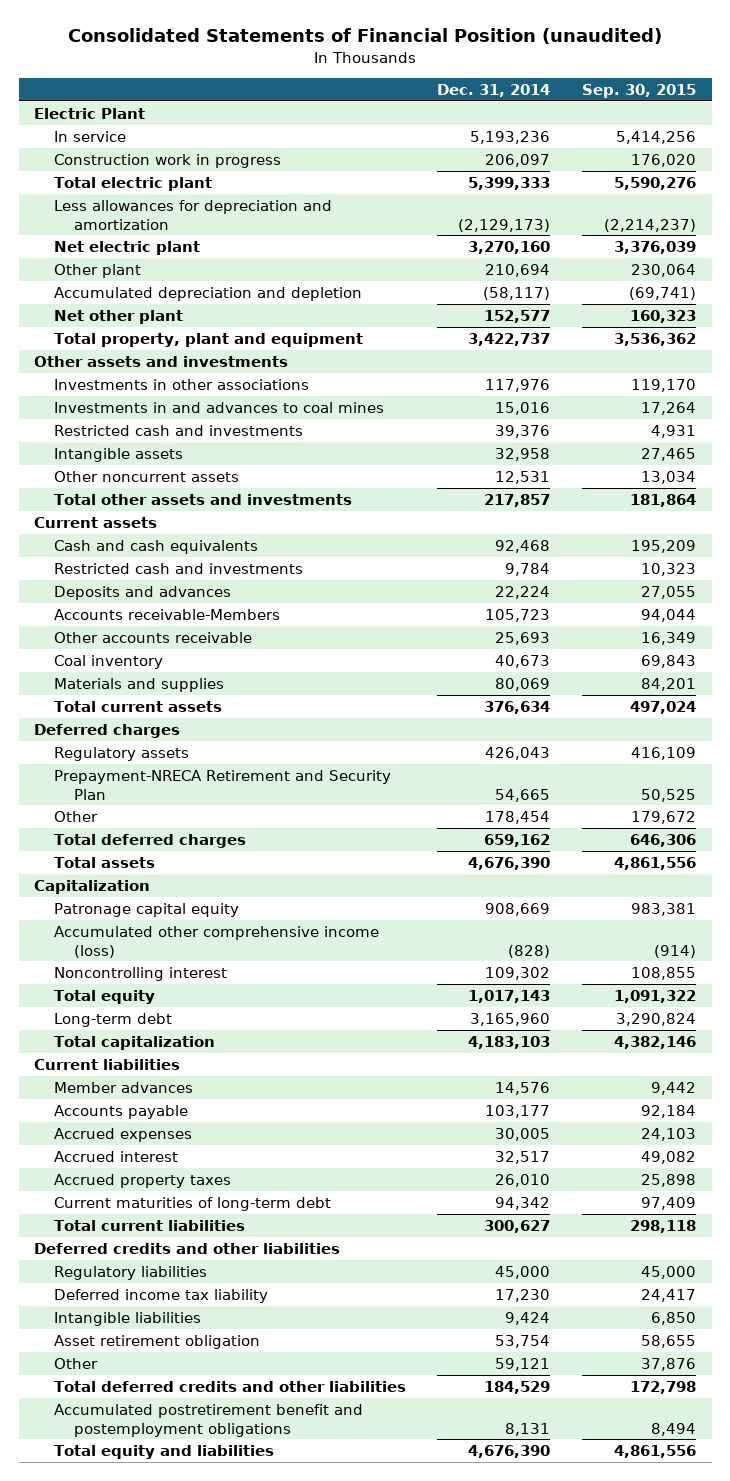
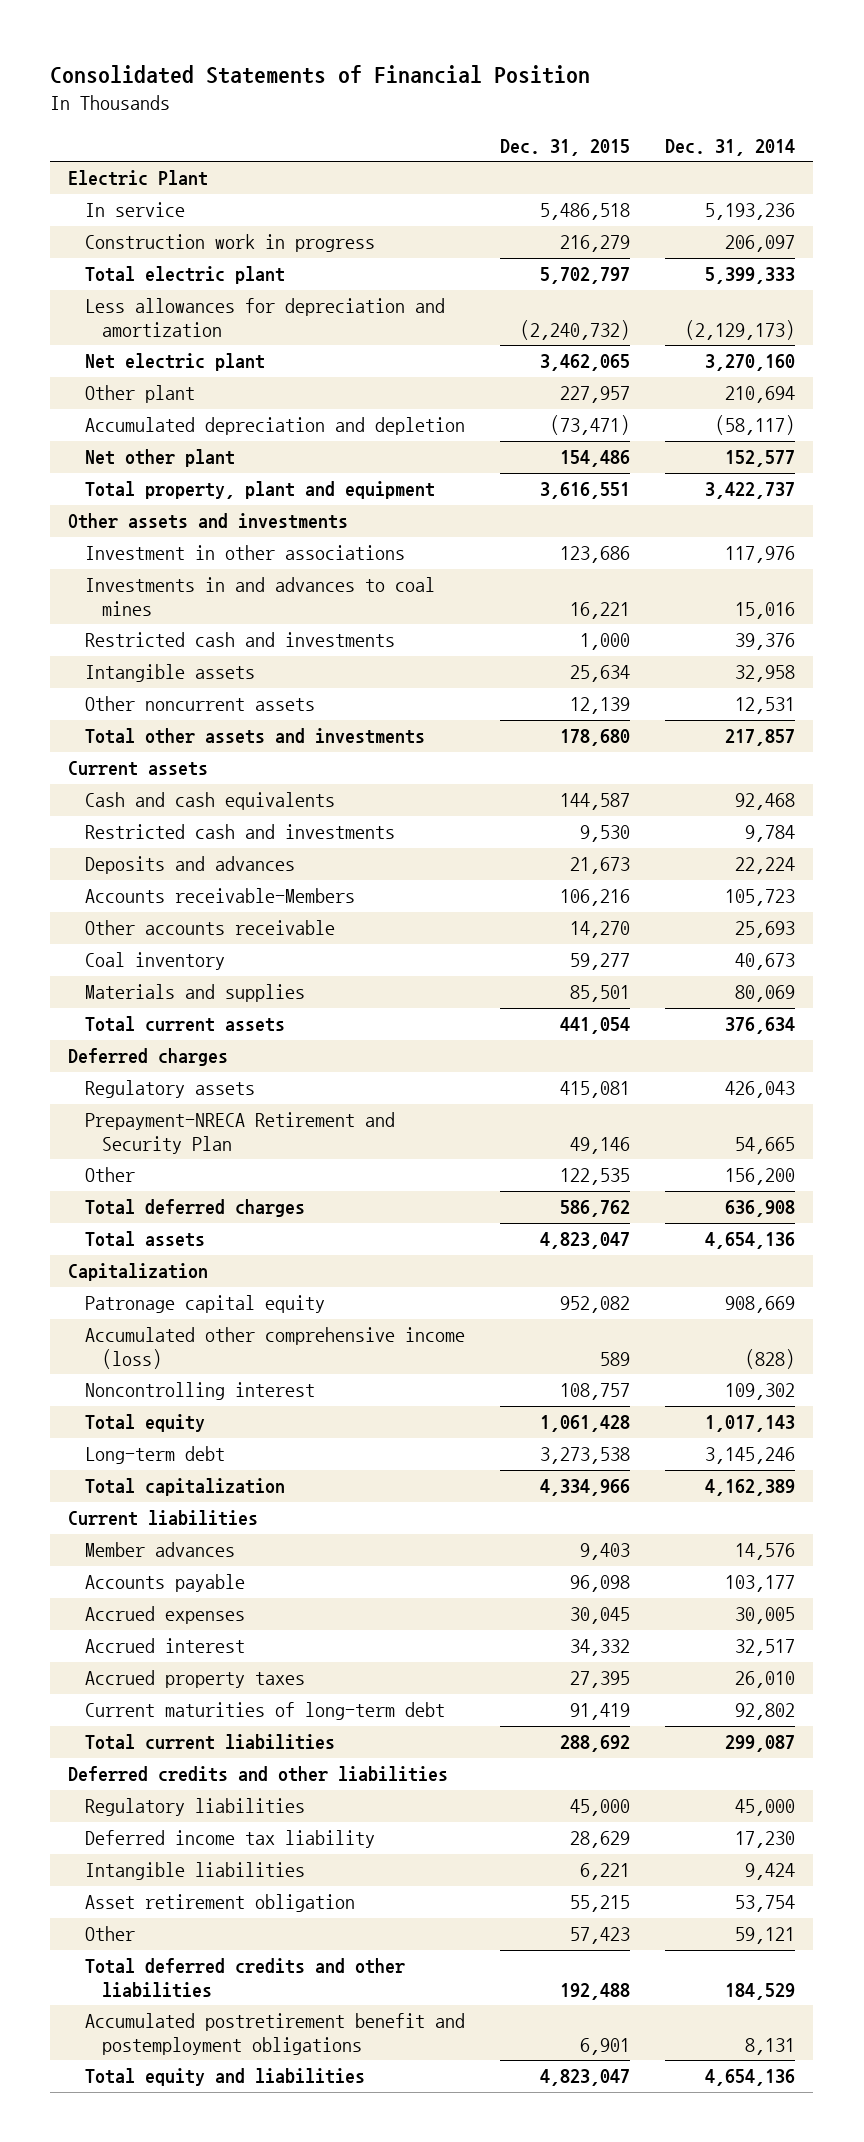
[68,28,663,45] Consolidated Statements of Financial Position (unaudited) -> [50,64,591,84] Consolidated Statements of Financial Position
[581,83,696,98] Sep. 30, 2015 -> none
none -> [500,138,631,156] Dec. 31, 2015
[53,379,309,391] Investments in other associations -> [84,545,405,561] Investment in other associations
[485,811,551,825] 178,454 -> [725,1168,796,1186] 156,200
[484,834,551,848] 659,162 -> [725,1200,796,1218] 636,908
[468,857,551,871] 4,676,390 -> [705,1232,796,1250] 4,654,136
[470,1013,551,1027] 3,165,960 -> [705,1447,796,1465] 3,145,246
[468,1036,551,1050] 4,183,103 -> [705,1479,796,1497] 4,162,389
[495,1197,551,1211] 94,342 -> [735,1703,796,1721] 92,802
[484,1220,551,1234] 300,627 -> [725,1735,796,1753] 299,087
[468,1445,551,1459] 4,676,390 -> [705,2069,796,2087] 4,654,136

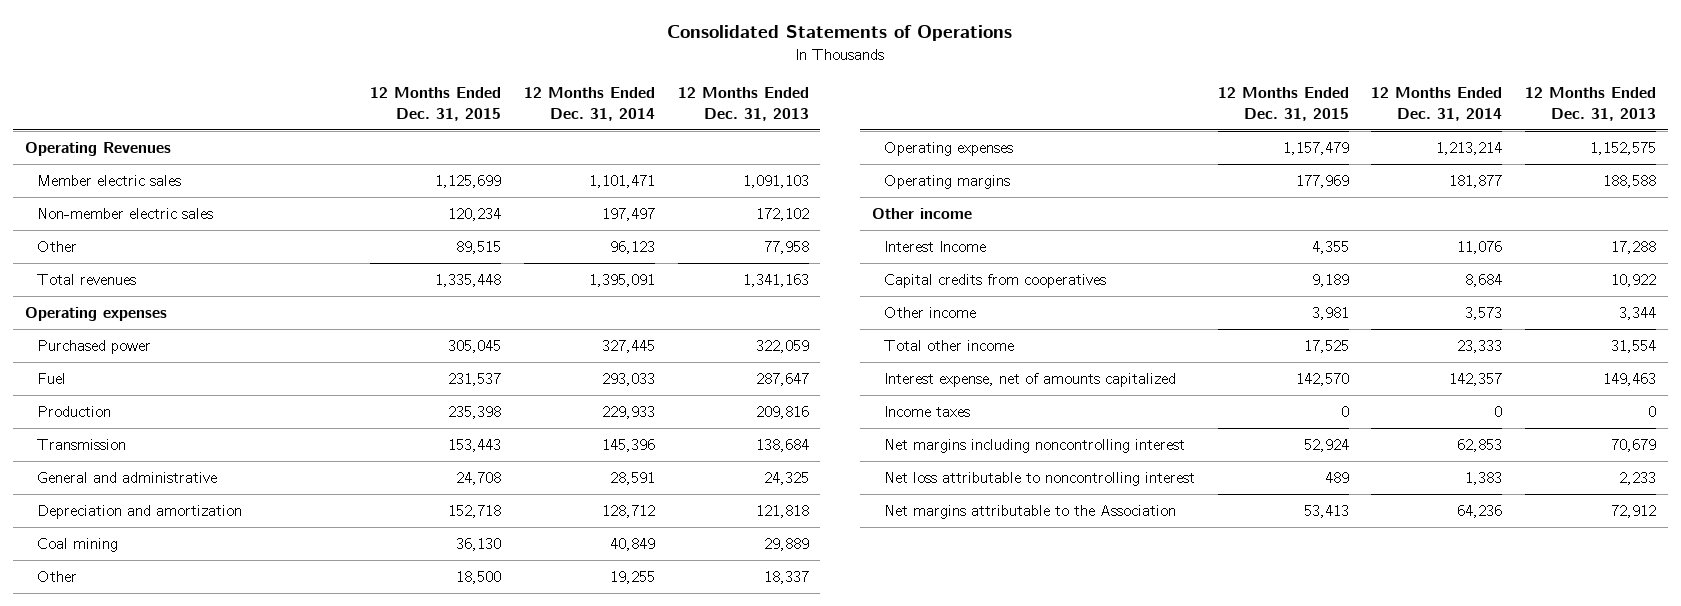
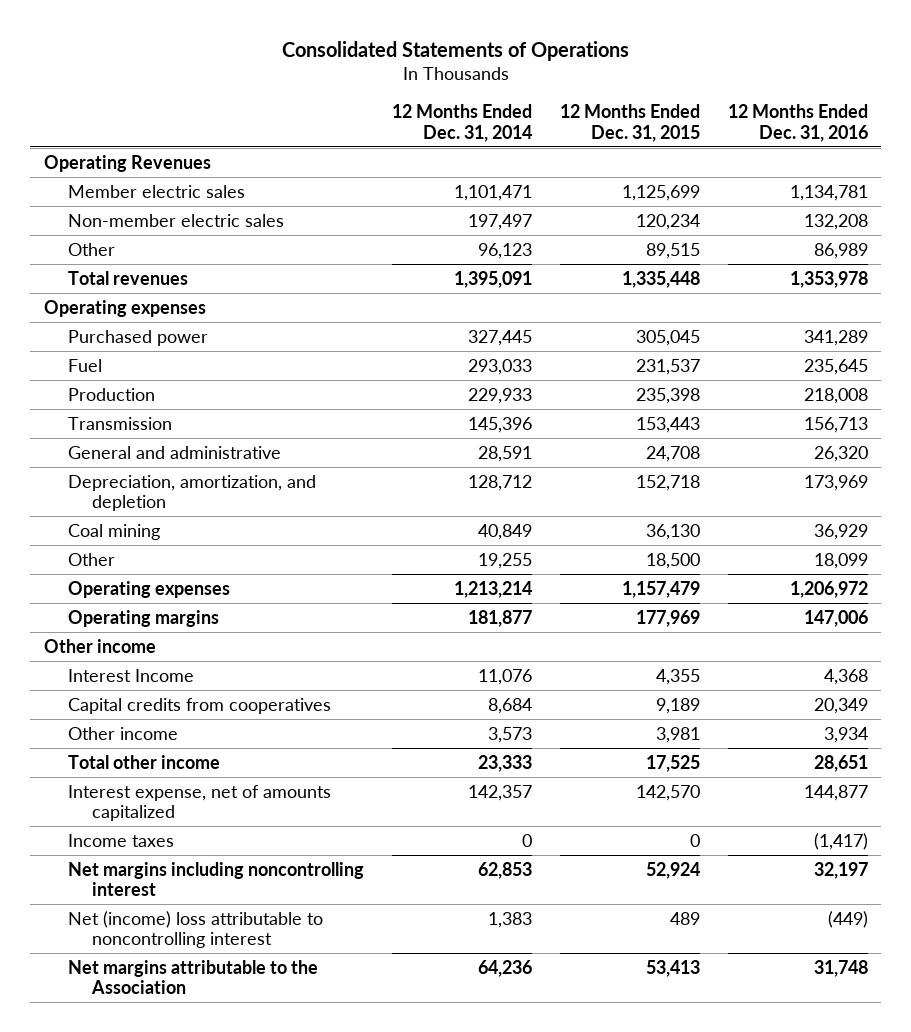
[677,86,809,121] 12 Months Ended Dec. 31, 2013 -> none
none -> [727,104,868,142] 12 Months Ended Dec. 31, 2016
[36,505,242,520] Depreciation and amortization -> [67,474,316,511] Depreciation, amortization, and depletion
[883,472,1195,487] Net loss attributable to noncontrolling interest -> [67,910,323,948] Net (income) loss attributable to noncontrolling interest

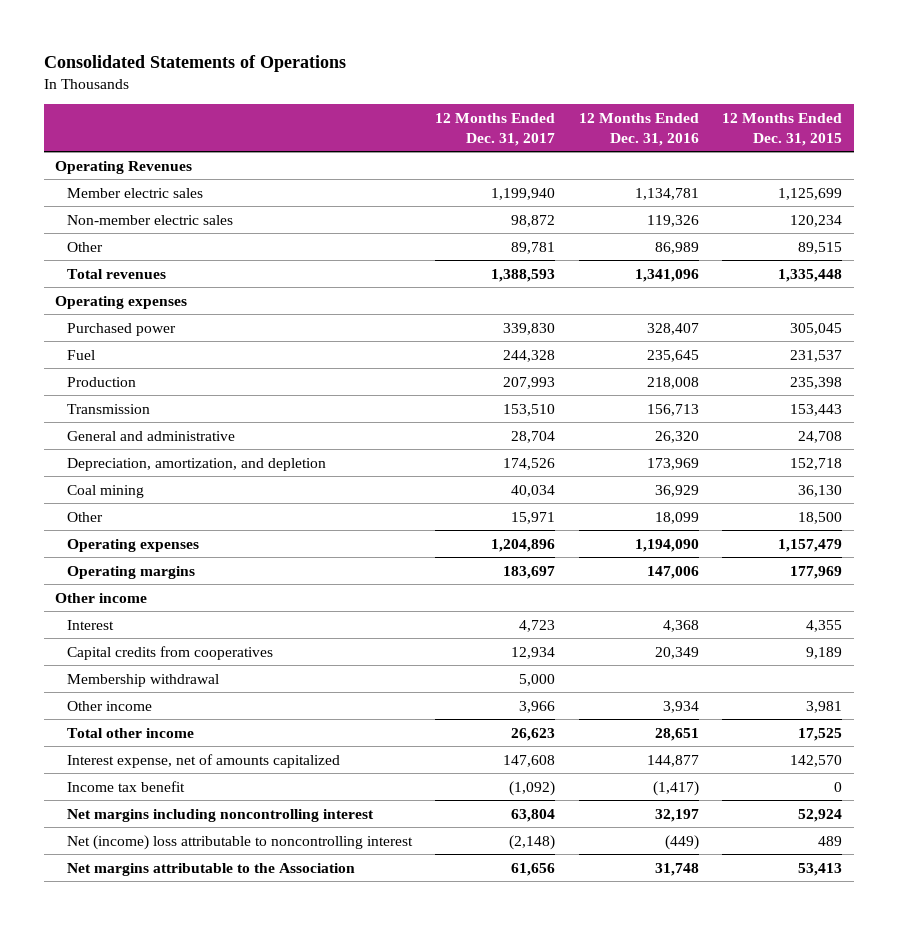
[391,104,532,142] 12 Months Ended Dec. 31, 2014 -> none
none -> [435,112,556,146] 12 Months Ended Dec. 31, 2017
[803,213,868,230] 132,208 -> [646,214,699,227] 119,326
[789,270,868,288] 1,353,978 -> [634,268,699,282] 1,341,096
[803,329,868,346] 341,289 -> [646,322,699,335] 328,407
[789,580,868,598] 1,206,972 -> [634,538,699,552] 1,194,090
[67,668,194,682] Interest Income -> [66,619,114,630] Interest
none -> [66,673,219,687] Membership withdrawal
[67,833,174,847] Income taxes -> [66,780,185,792] Income tax benefit

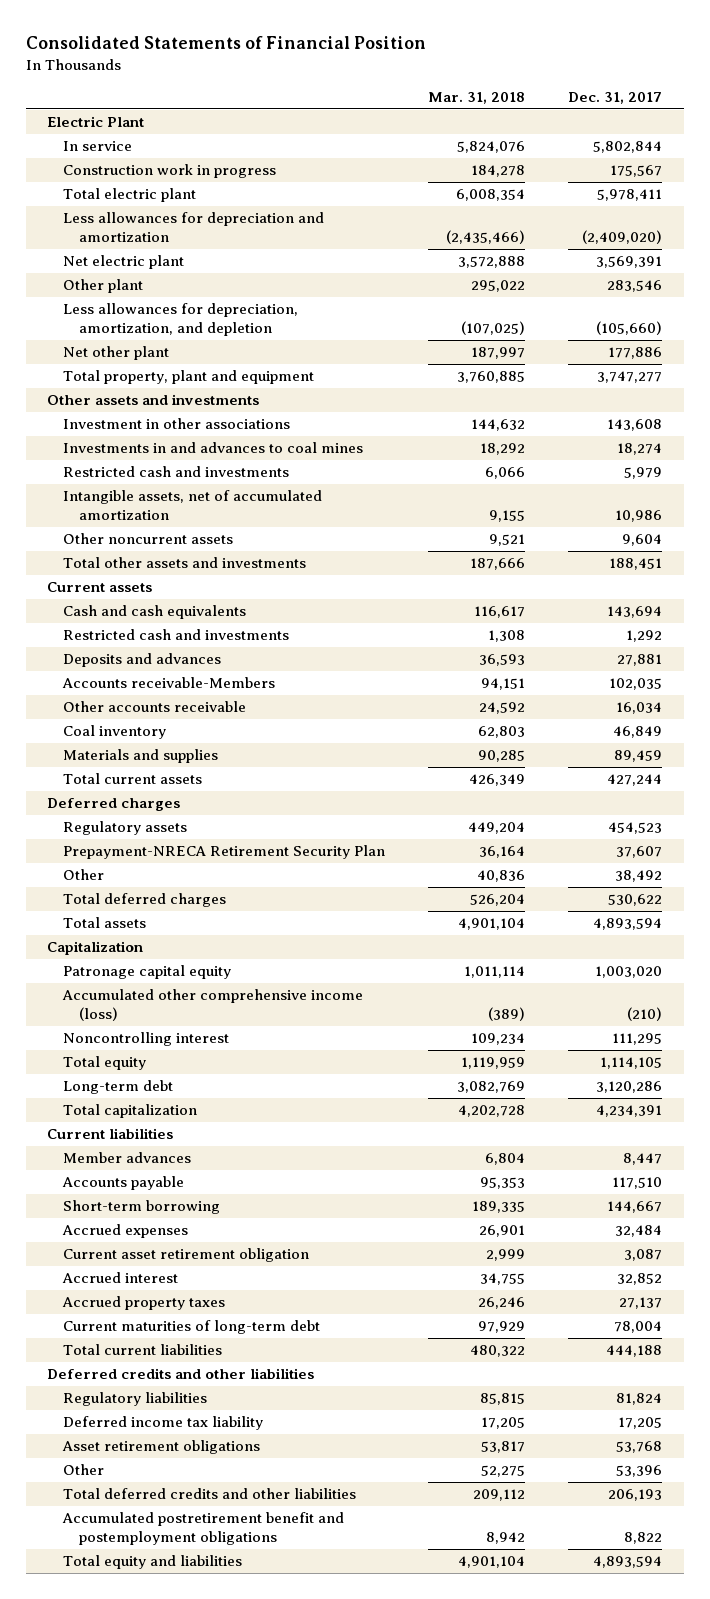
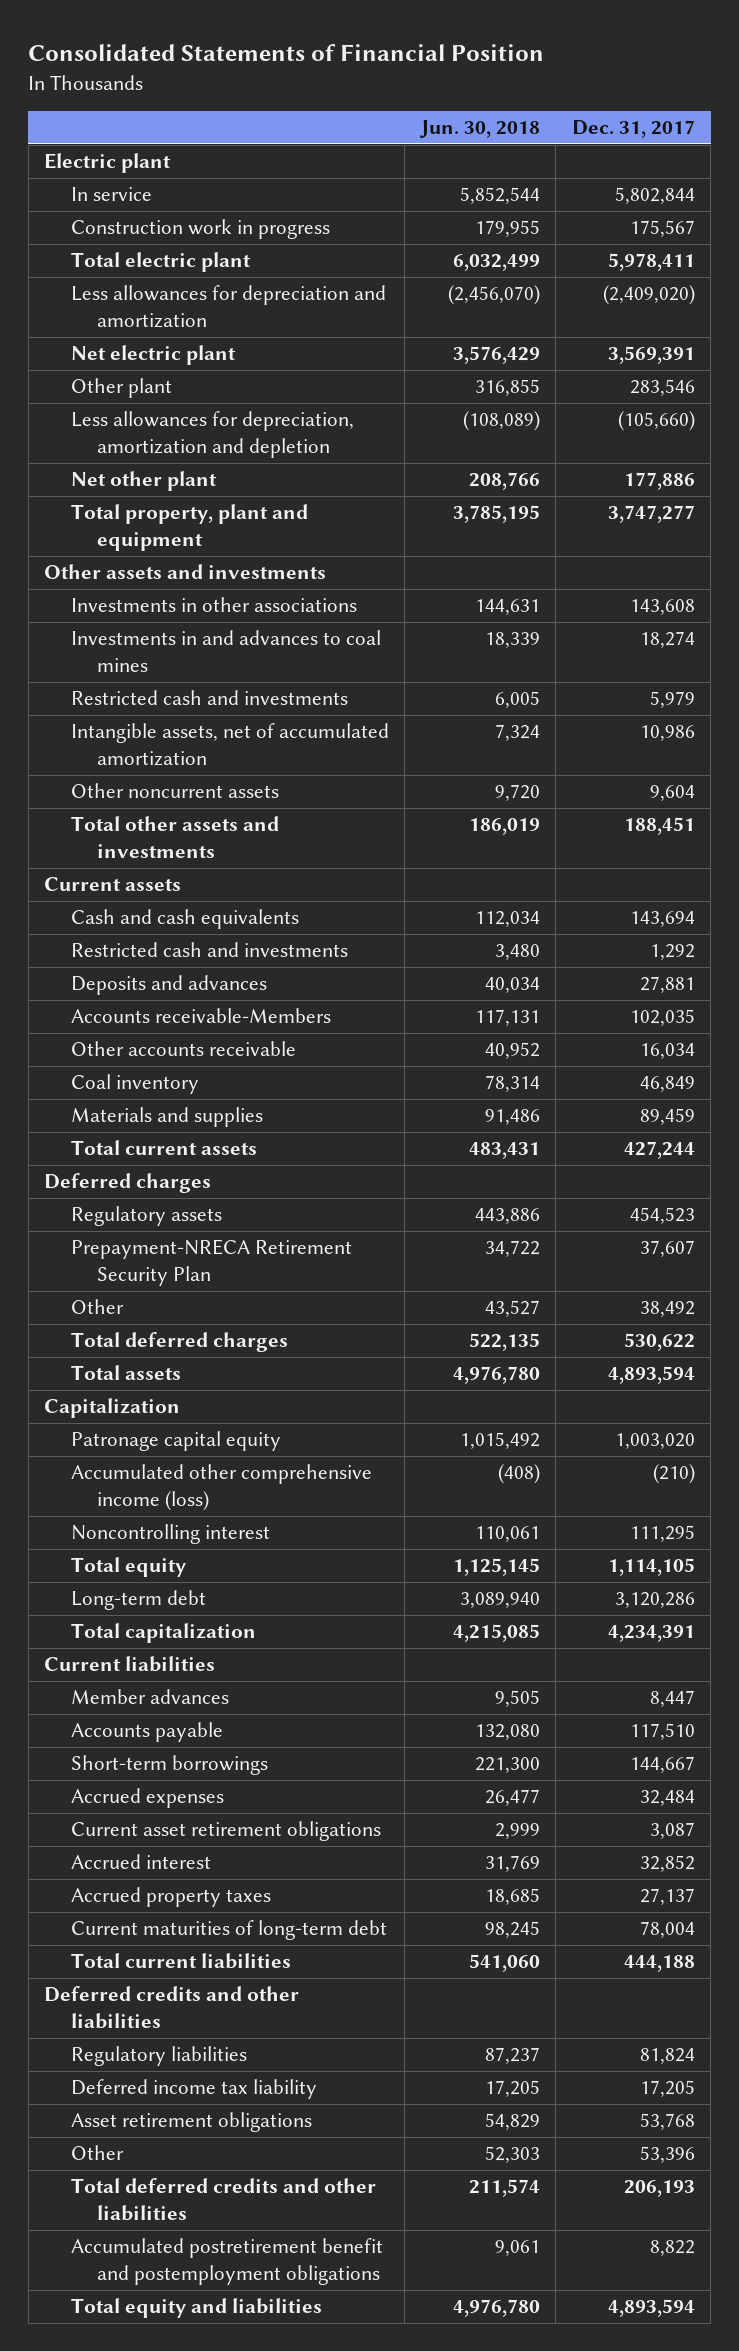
[428,91,526,104] Mar. 31, 2018 -> none
none -> [418,120,540,139] Jun. 30, 2018
[47,116,145,128] Electric Plant -> [44,153,172,174] Electric plant
[63,303,299,336] Less allowances for depreciation, amortization, and depletion -> [70,411,354,459] Less allowances for depreciation, amortization and depletion
[63,418,291,430] Investment in other associations -> [70,597,357,613] Investments in other associations
[63,1200,221,1215] Short-term borrowing -> [70,1755,268,1776] Short-term borrowings
[63,1248,310,1263] Current asset retirement obligation -> [70,1821,381,1842] Current asset retirement obligations

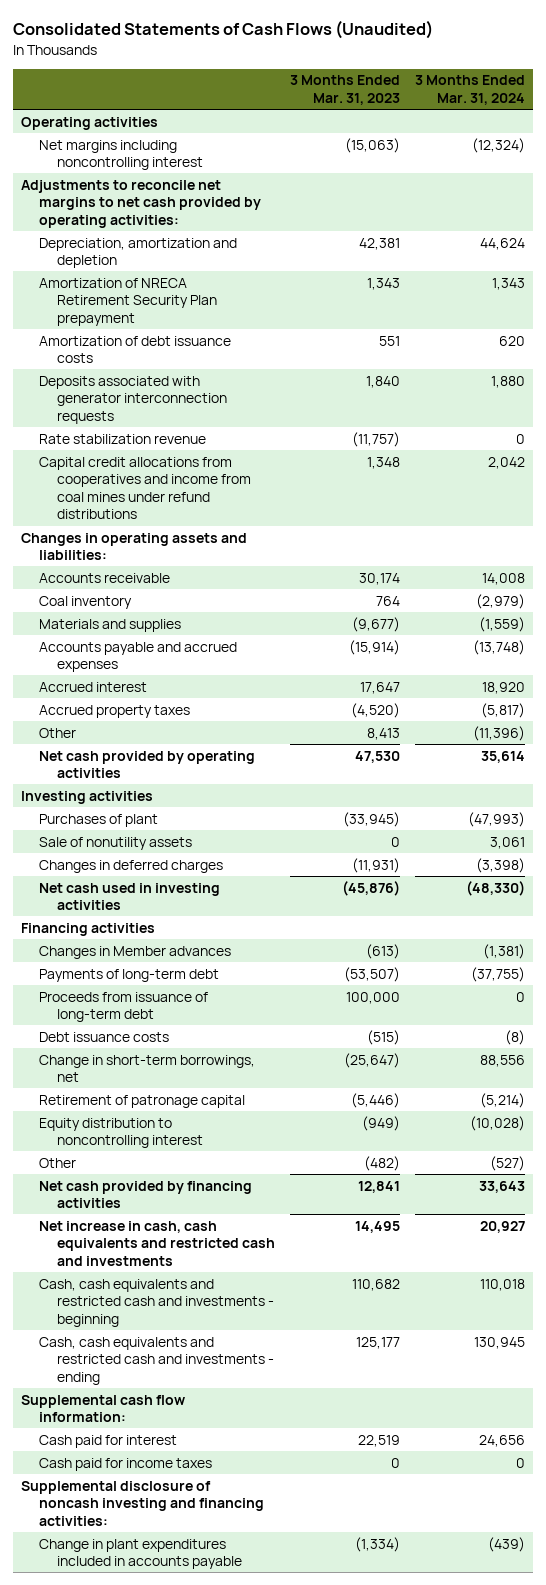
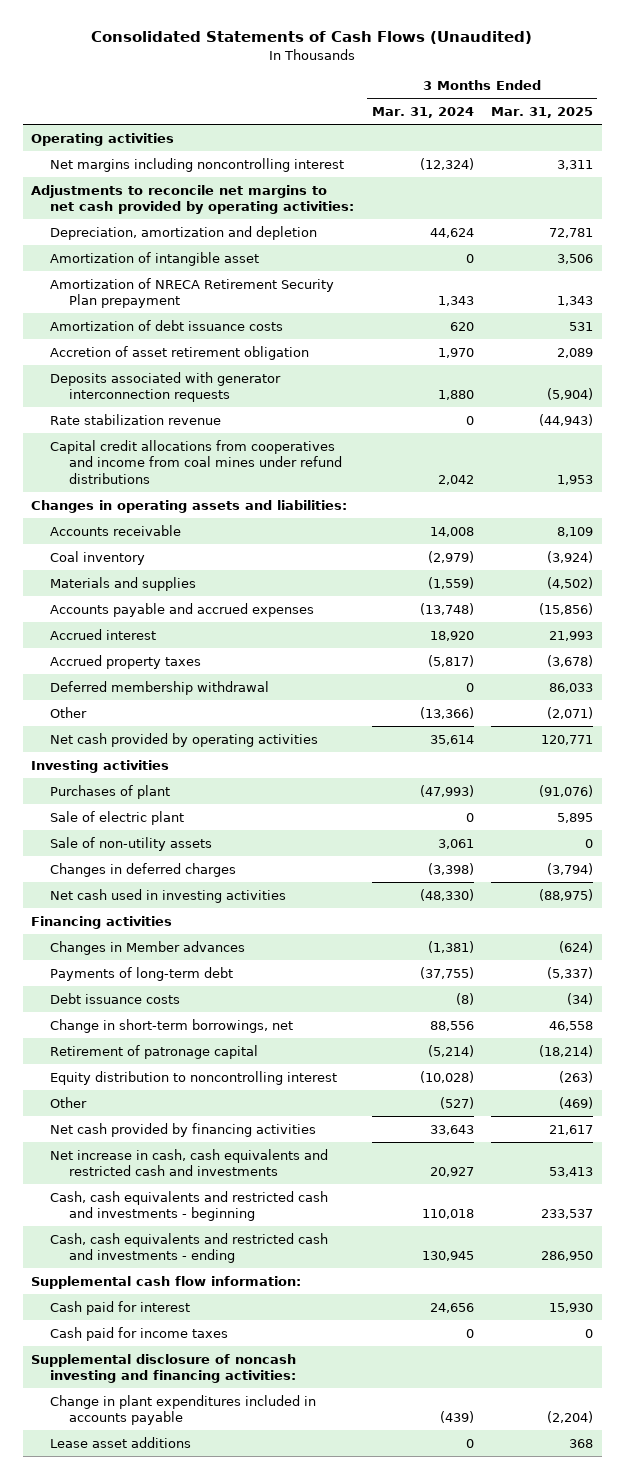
[290,75,401,105] 3 Months Ended Mar. 31, 2023 -> none
none -> [490,106,593,118] Mar. 31, 2025
none -> [50,251,260,266] Amortization of intangible asset
none -> [50,345,310,360] Accretion of asset retirement obligation
none -> [50,680,270,695] Deferred membership withdrawal
[473,725,526,741] (11,396) -> [419,706,474,719] (13,366)
none -> [50,810,185,825] Sale of electric plant
[38,836,192,850] Sale of nonutility assets -> [50,836,213,851] Sale of non-utility assets
[38,991,208,1023] Proceeds from issuance of long-term debt -> none
none -> [50,1436,192,1448] Lease asset additions

